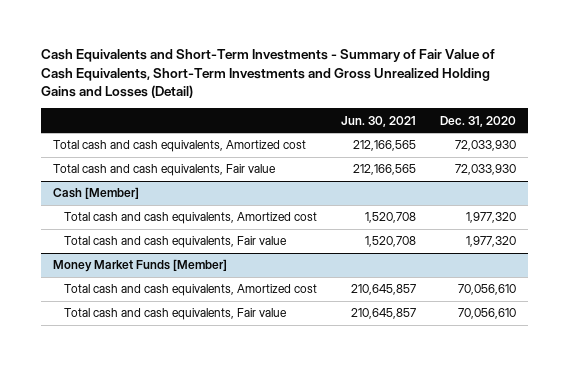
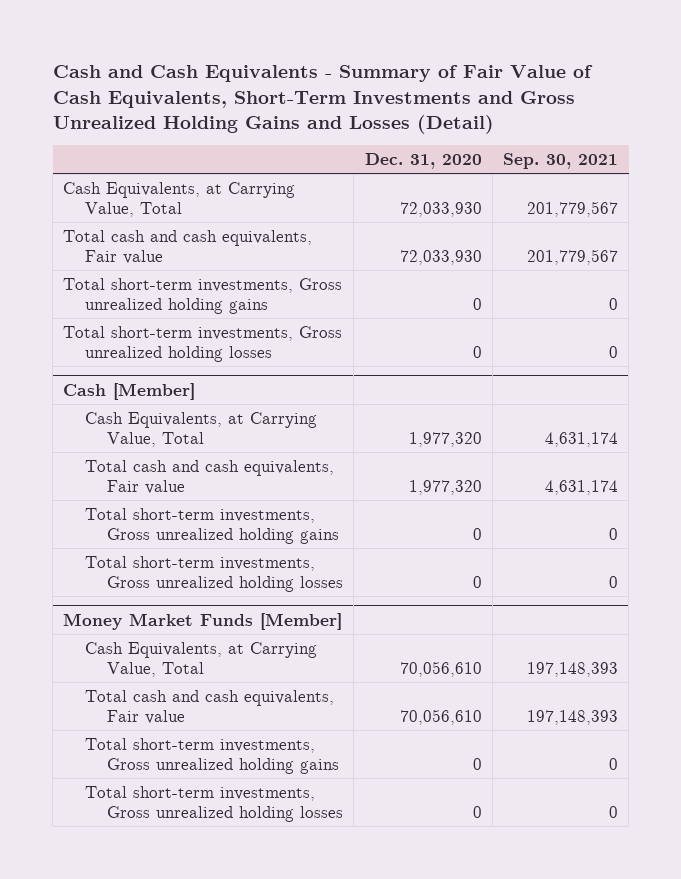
[40,49,495,99] Cash Equivalents and Short-Term Investments - Summary of Fair Value of Cash Equivalents, Short-Term Investments and Gross Unrealized Holding Gains and Losses (Detail) -> [52,65,593,134] Cash and Cash Equivalents - Summary of Fair Value of Cash Equivalents, Short-Term Investments and Gross Unrealized Holding Gains and Losses (Detail)
[340,115,416,127] Jun. 30, 2021 -> none
none -> [502,152,618,169] Sep. 30, 2021
[52,140,306,153] Total cash and cash equivalents, Amortized cost -> [63,181,296,217] Cash Equivalents, at Carrying Value, Total
none -> [63,277,343,314] Total short-term investments, Gross unrealized holding gains
none -> [63,325,343,362] Total short-term investments, Gross unrealized holding losses
[64,212,318,225] Total cash and cash equivalents, Amortized cost -> [85,411,318,447] Cash Equivalents, at Carrying Value, Total
none -> [85,507,340,544] Total short-term investments, Gross unrealized holding gains
none -> [85,555,344,592] Total short-term investments, Gross unrealized holding losses
[64,284,318,297] Total cash and cash equivalents, Amortized cost -> [85,641,318,677] Cash Equivalents, at Carrying Value, Total
none -> [85,737,340,774] Total short-term investments, Gross unrealized holding gains
none -> [85,785,344,822] Total short-term investments, Gross unrealized holding losses

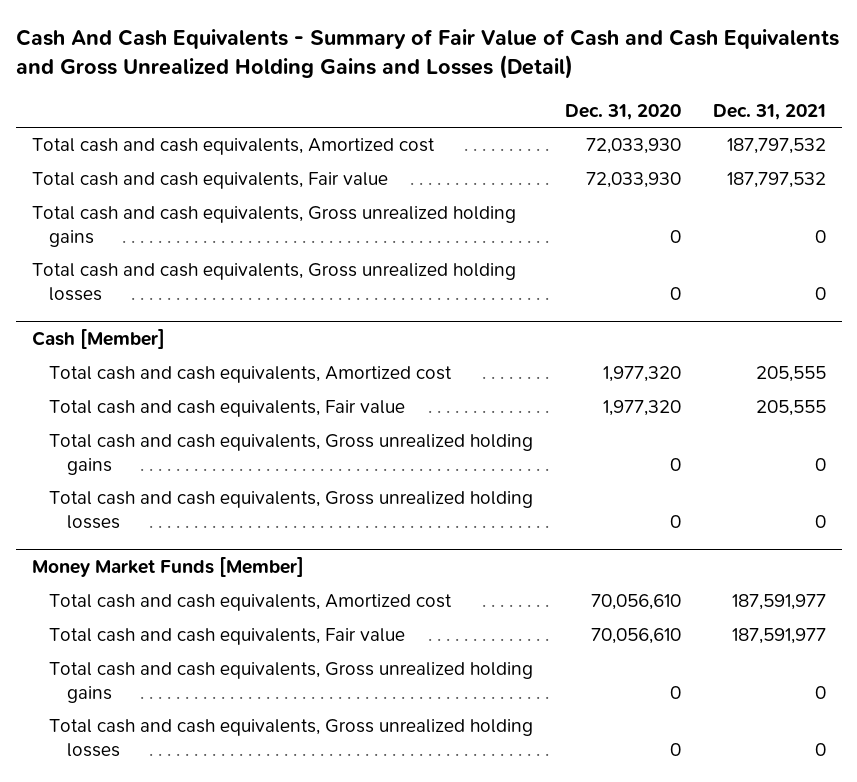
[52,65,593,134] Cash and Cash Equivalents - Summary of Fair Value of Cash Equivalents, Short-Term Investments and Gross Unrealized Holding Gains and Losses (Detail) -> [15,29,839,80] Cash And Cash Equivalents - Summary of Fair Value of Cash and Cash Equivalents and Gross Unrealized Holding Gains and Losses (Detail)
[502,152,618,169] Sep. 30, 2021 -> none
none -> [712,103,826,120] Dec. 31, 2021
[63,181,296,217] Cash Equivalents, at Carrying Value, Total -> [31,138,435,156] Total cash and cash equivalents, Amortized cost
[63,277,343,314] Total short-term investments, Gross unrealized holding gains -> [31,206,516,247] Total cash and cash equivalents, Gross unrealized holding gains
[63,325,343,362] Total short-term investments, Gross unrealized holding losses -> [31,263,516,301] Total cash and cash equivalents, Gross unrealized holding losses
[85,411,318,447] Cash Equivalents, at Carrying Value, Total -> [49,366,453,384] Total cash and cash equivalents, Amortized cost
[85,507,340,544] Total short-term investments, Gross unrealized holding gains -> [49,434,534,475] Total cash and cash equivalents, Gross unrealized holding gains
[85,555,344,592] Total short-term investments, Gross unrealized holding losses -> [49,491,534,529] Total cash and cash equivalents, Gross unrealized holding losses
[85,641,318,677] Cash Equivalents, at Carrying Value, Total -> [49,594,453,612] Total cash and cash equivalents, Amortized cost
[85,737,340,774] Total short-term investments, Gross unrealized holding gains -> [49,662,534,703] Total cash and cash equivalents, Gross unrealized holding gains
[85,785,344,822] Total short-term investments, Gross unrealized holding losses -> [49,719,534,757] Total cash and cash equivalents, Gross unrealized holding losses

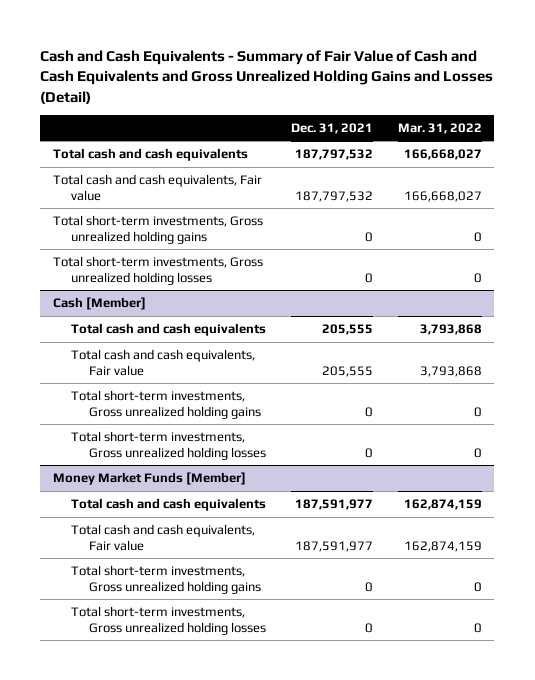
[15,29,839,80] Cash And Cash Equivalents - Summary of Fair Value of Cash and Cash Equivalents and Gross Unrealized Holding Gains and Losses (Detail) -> [40,49,494,104] Cash and Cash Equivalents - Summary of Fair Value of Cash and Cash Equivalents and Gross Unrealized Holding Gains and Losses (Detail)
[564,103,681,120] Dec. 31, 2020 -> none
none -> [397,122,482,134] Mar. 31, 2022
[31,138,435,156] Total cash and cash equivalents, Amortized cost -> [52,148,248,162] Total cash and cash equivalents
[31,206,516,247] Total cash and cash equivalents, Gross unrealized holding gains -> [52,215,263,244] Total short-term investments, Gross unrealized holding gains
[31,263,516,301] Total cash and cash equivalents, Gross unrealized holding losses -> [52,256,263,285] Total short-term investments, Gross unrealized holding losses
[49,366,453,384] Total cash and cash equivalents, Amortized cost -> [70,323,266,337] Total cash and cash equivalents
[49,434,534,475] Total cash and cash equivalents, Gross unrealized holding gains -> [70,390,261,419] Total short-term investments, Gross unrealized holding gains
[49,491,534,529] Total cash and cash equivalents, Gross unrealized holding losses -> [70,431,266,460] Total short-term investments, Gross unrealized holding losses
[49,594,453,612] Total cash and cash equivalents, Amortized cost -> [70,498,266,512] Total cash and cash equivalents
[49,662,534,703] Total cash and cash equivalents, Gross unrealized holding gains -> [70,565,261,594] Total short-term investments, Gross unrealized holding gains
[49,719,534,757] Total cash and cash equivalents, Gross unrealized holding losses -> [70,606,266,635] Total short-term investments, Gross unrealized holding losses

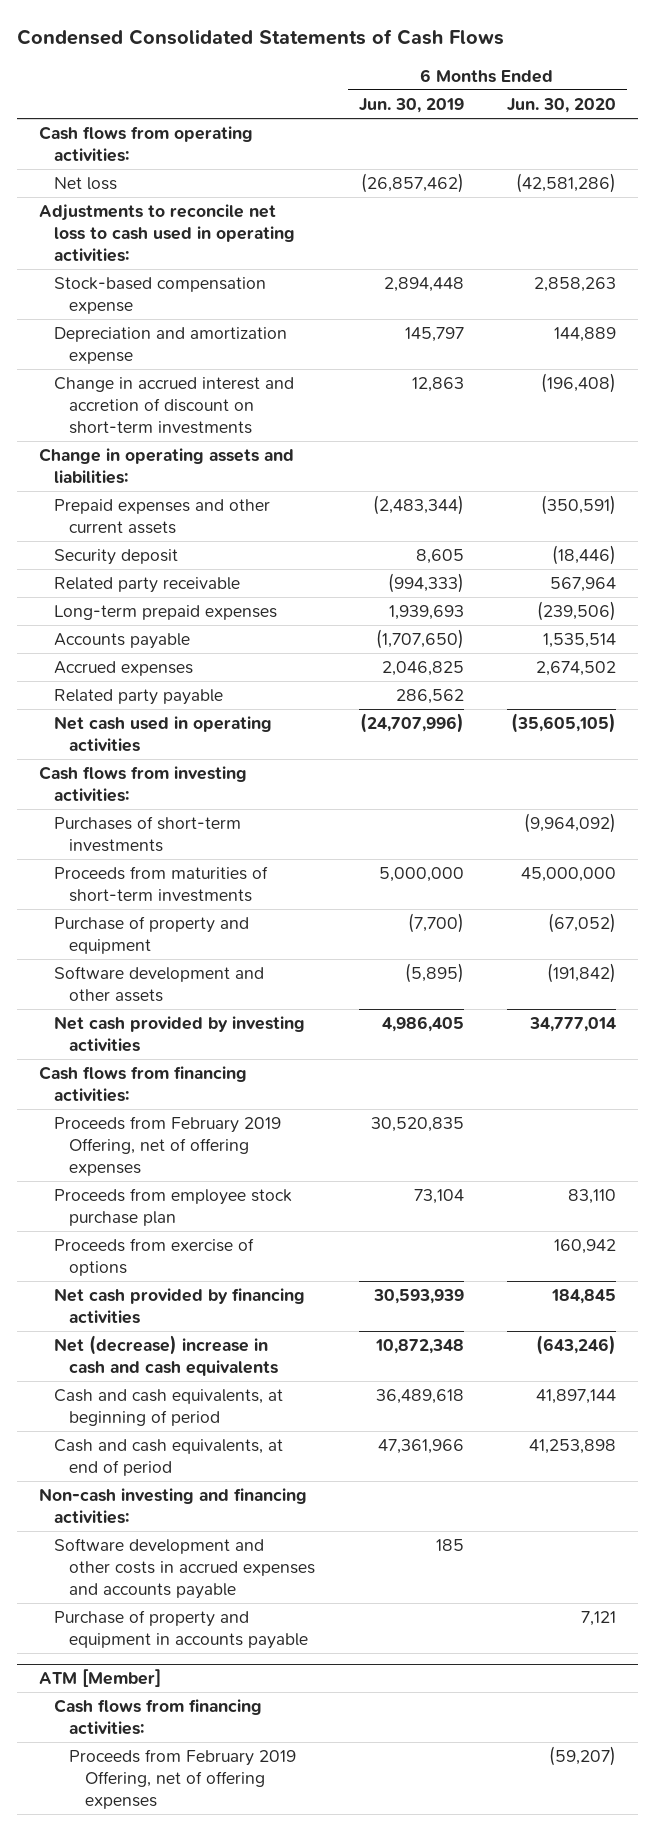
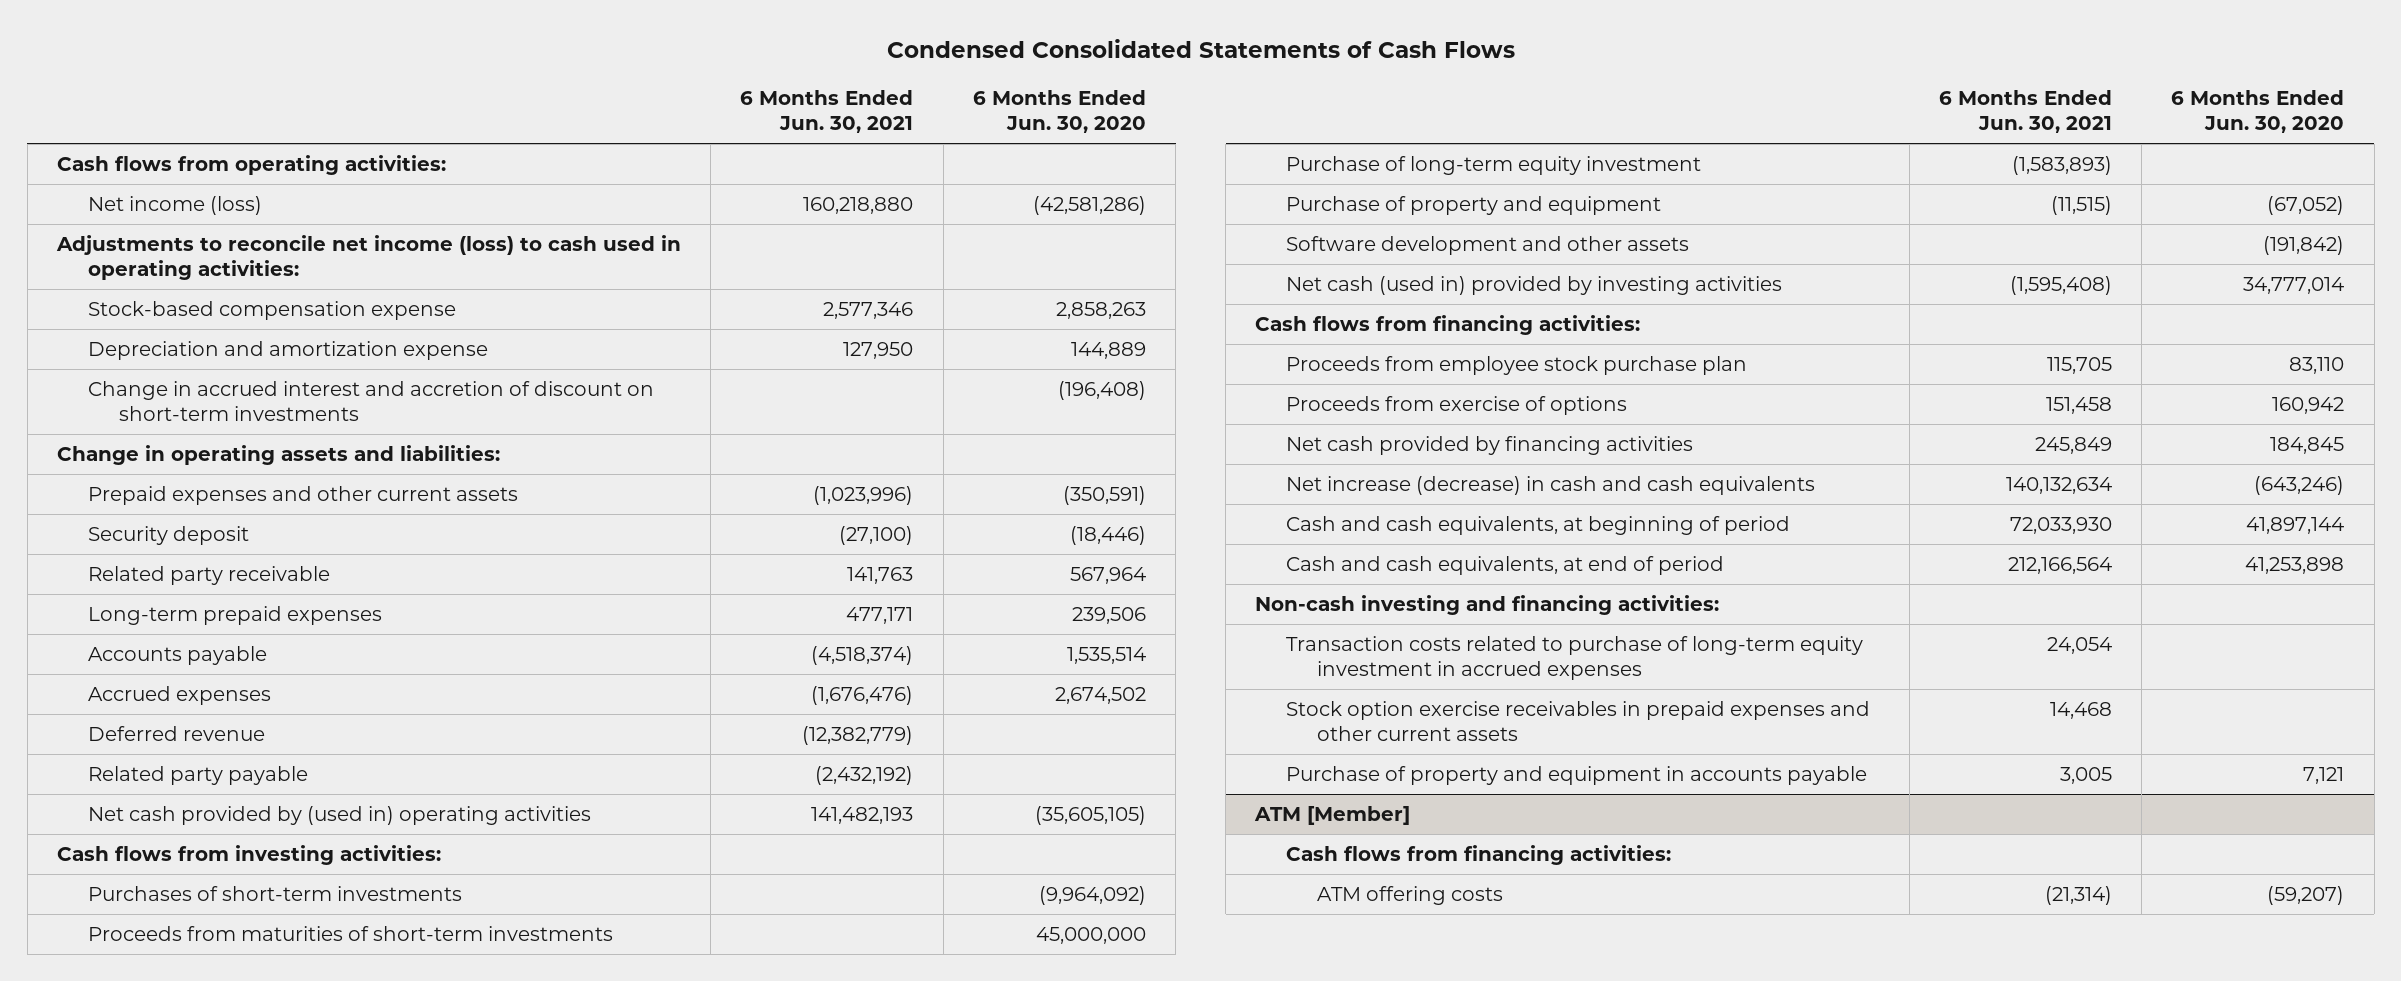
[358,97,464,113] Jun. 30, 2019 -> none
none -> [740,90,914,134] 6 Months Ended Jun. 30, 2021
[54,177,118,191] Net loss -> [87,196,262,216] Net income (loss)
[38,204,296,263] Adjustments to reconcile net loss to cash used in operating activities: -> [56,235,682,280] Adjustments to reconcile net income (loss) to cash used in operating activities:
[536,601,616,622] (239,506) -> [1071,607,1146,625] 239,506
none -> [87,726,265,742] Deferred revenue
[54,716,273,753] Net cash used in operating activities -> [87,806,591,826] Net cash provided by (used in) operating activities
none -> [1286,156,1702,176] Purchase of long-term equity investment
[54,1016,306,1053] Net cash provided by investing activities -> [1286,276,1783,296] Net cash (used in) provided by investing activities
[54,1116,282,1177] Proceeds from February 2019 Offering, net of offering expenses -> none
[54,1335,279,1377] Net (decrease) increase in cash and cash equivalents -> [1286,476,1816,496] Net increase (decrease) in cash and cash equivalents
[54,1538,316,1600] Software development and other costs in accrued expenses and accounts payable -> none
none -> [1286,636,1864,680] Transaction costs related to purchase of long-term equity investment in accrued expenses
none -> [1286,701,1871,741] Stock option exercise receivables in prepaid expenses and other current assets
[69,1749,297,1810] Proceeds from February 2019 Offering, net of offering expenses -> [1316,886,1503,906] ATM offering costs

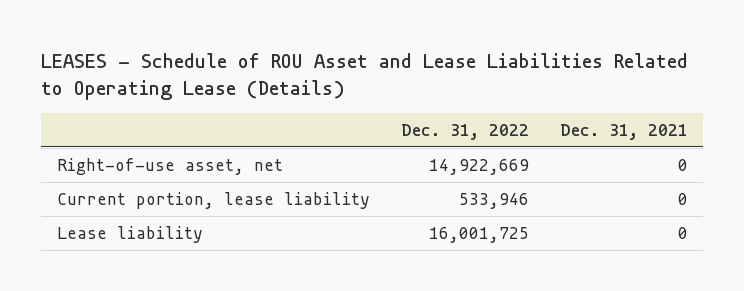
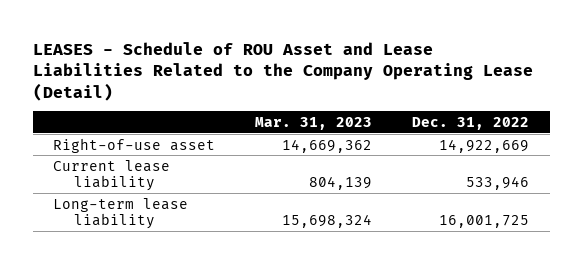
[41,53,689,101] LEASES - Schedule of ROU Asset and Lease Liabilities Related to Operating Lease (Details) -> [33,41,534,101] LEASES - Schedule of ROU Asset and Lease Liabilities Related to the Company Operating Lease (Detail)
[559,123,688,140] Dec. 31, 2021 -> none
none -> [255,117,373,131] Mar. 31, 2023
[56,158,283,176] Right-of-use asset, net -> [53,137,216,153] Right-of-use asset
[56,192,370,210] Current portion, lease liability -> [53,159,171,191] Current lease liability
[56,226,203,244] Lease liability -> [53,197,189,229] Long-term lease liability

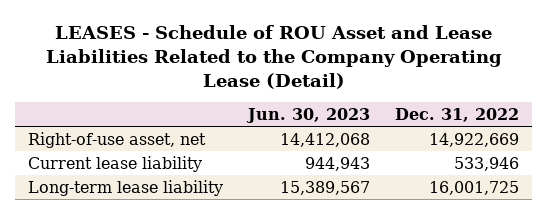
[255,117,373,131] Mar. 31, 2023 -> none
none -> [246,107,371,123] Jun. 30, 2023
[53,137,216,153] Right-of-use asset -> [27,131,206,148] Right-of-use asset, net

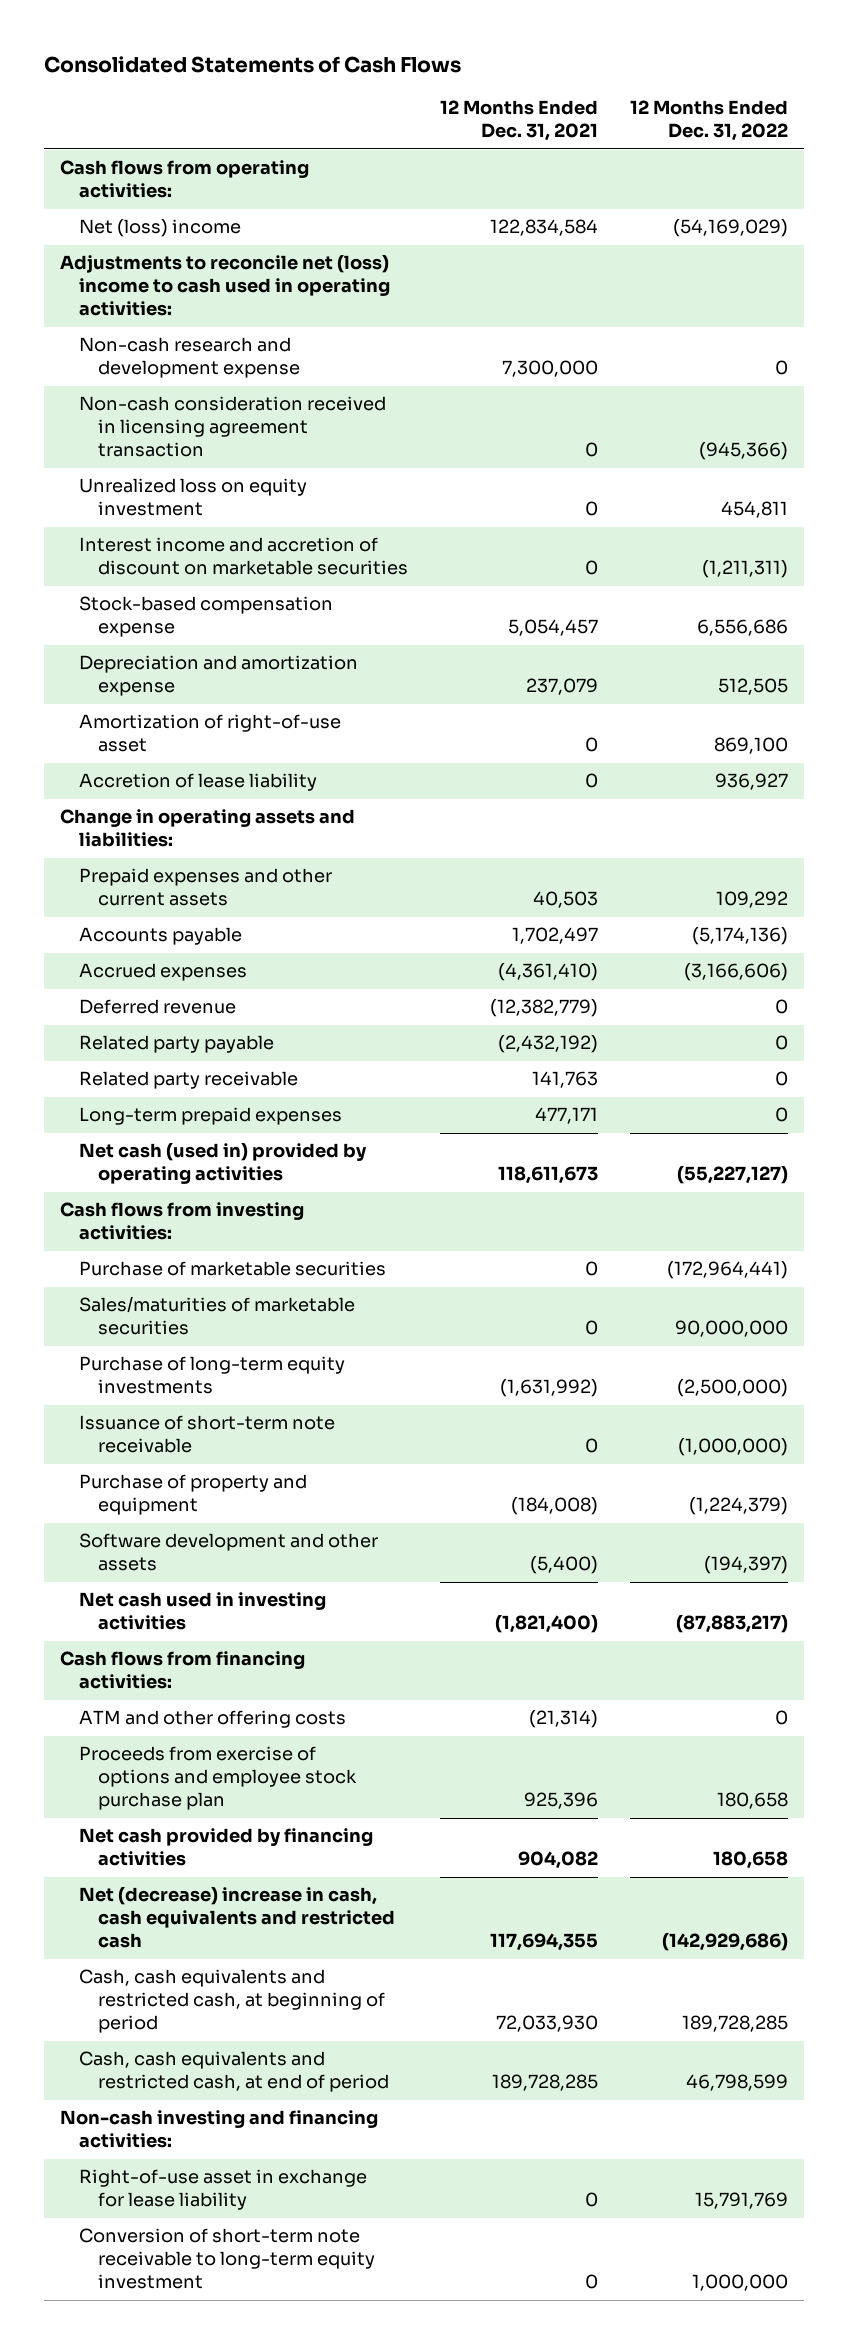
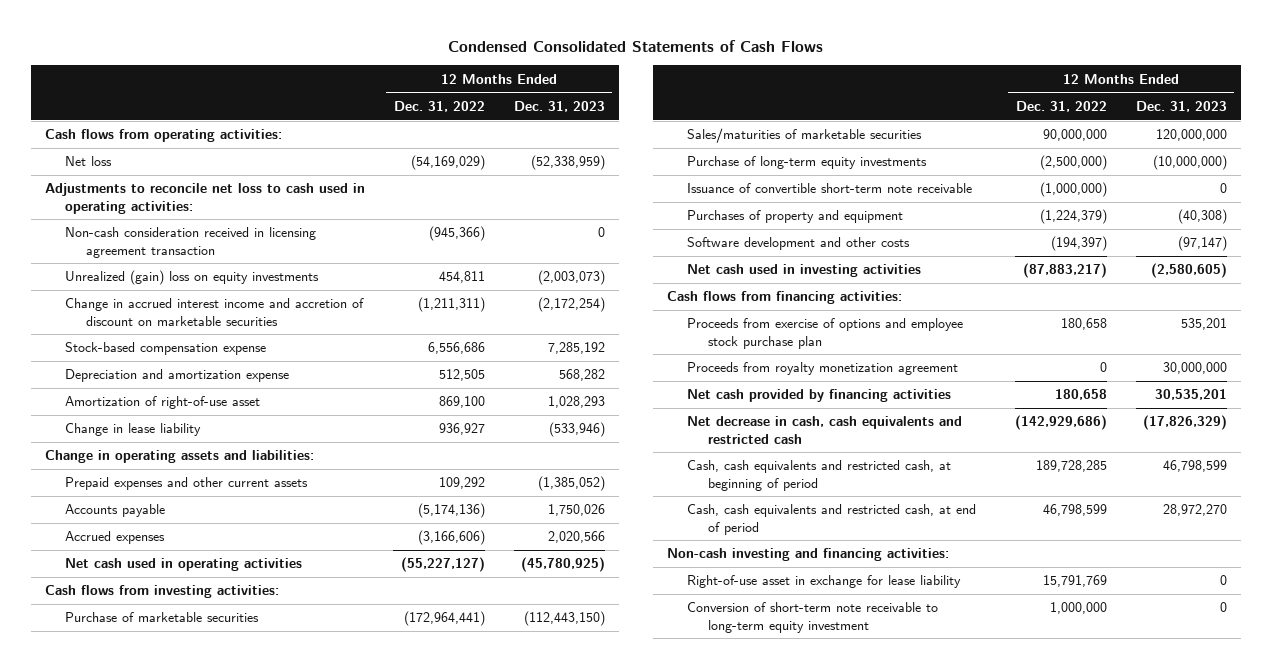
[44,56,462,74] Consolidated Statements of Cash Flows -> [447,39,823,52] Condensed Consolidated Statements of Cash Flows
[439,100,598,142] 12 Months Ended Dec. 31, 2021 -> none
none -> [513,100,605,112] Dec. 31, 2023
[78,337,300,379] Non-cash research and development expense -> none
[78,219,241,238] Net (loss) income -> [65,156,113,167] Net loss
[60,255,390,317] Adjustments to reconcile net (loss) income to cash used in operating activities: -> [44,183,365,214] Adjustments to reconcile net loss to cash used in operating activities:
[78,478,307,517] Unrealized loss on equity investment -> [65,270,320,286] Unrealized (gain) loss on equity investments
[78,537,408,576] Interest income and accretion of discount on marketable securities -> [65,298,365,326] Change in accrued interest income and accretion of discount on marketable securities
[78,773,317,792] Accretion of lease liability -> [65,423,202,437] Change in lease liability
[78,999,236,1015] Deferred revenue -> none
[78,1035,274,1054] Related party payable -> none
[78,1071,298,1090] Related party receivable -> none
[78,1107,342,1126] Long-term prepaid expenses -> none
[78,1143,367,1185] Net cash (used in) provided by operating activities -> [65,558,303,572] Net cash used in operating activities
[78,1415,335,1454] Issuance of short-term note receivable -> [687,183,973,194] Issuance of convertible short-term note receivable
[78,1474,307,1516] Purchase of property and equipment -> [687,210,904,224] Purchases of property and equipment
[78,1533,378,1572] Software development and other assets -> [687,237,911,251] Software development and other costs
[78,1710,346,1729] ATM and other offering costs -> none
none -> [687,362,959,376] Proceeds from royalty monetization agreement
[78,1887,395,1949] Net (decrease) increase in cash, cash equivalents and restricted cash -> [687,416,963,444] Net decrease in cash, cash equivalents and restricted cash

